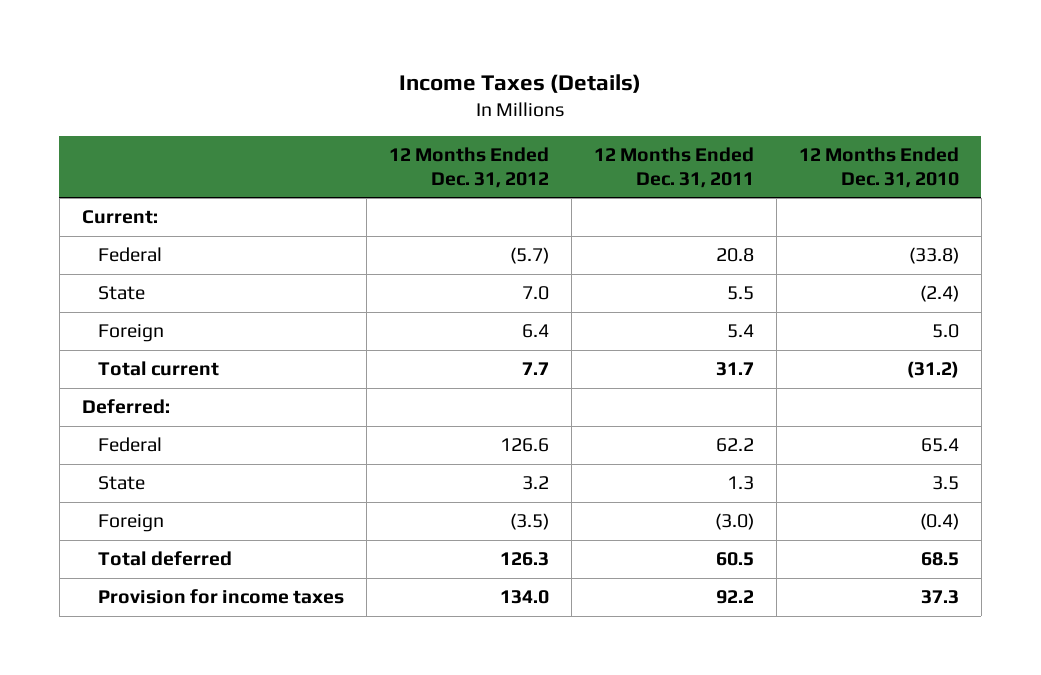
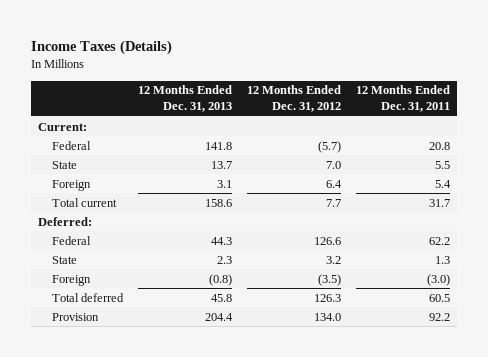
[798,147,959,188] 12 Months Ended Dec. 31, 2010 -> none
none -> [137,85,232,113] 12 Months Ended Dec. 31, 2013
[97,589,344,605] Provision for income taxes -> [51,312,99,321] Provision

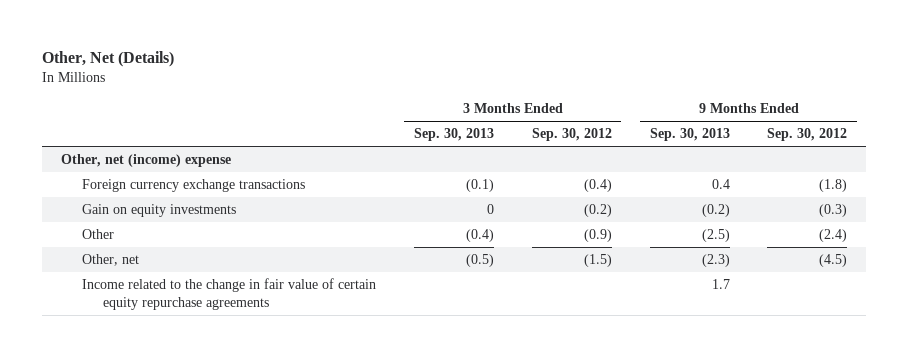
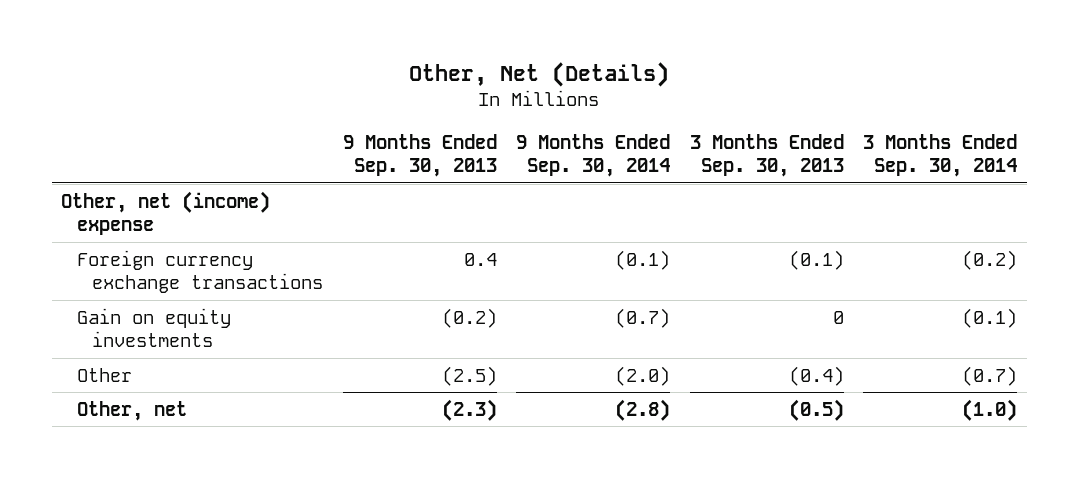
[531,128,612,142] Sep. 30, 2012 -> none
[767,128,848,142] Sep. 30, 2012 -> none
none -> [516,133,671,178] 9 Months Ended Sep. 30, 2014
none -> [863,133,1018,178] 3 Months Ended Sep. 30, 2014
[81,278,376,310] Income related to the change in fair value of certain equity repurchase agreements -> none

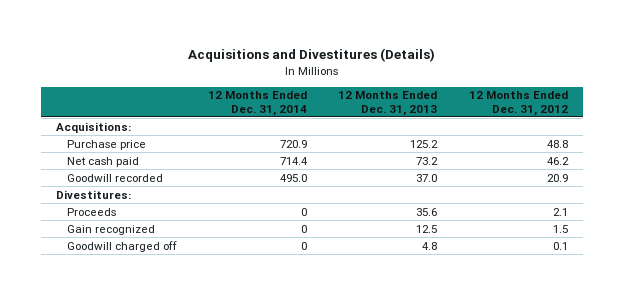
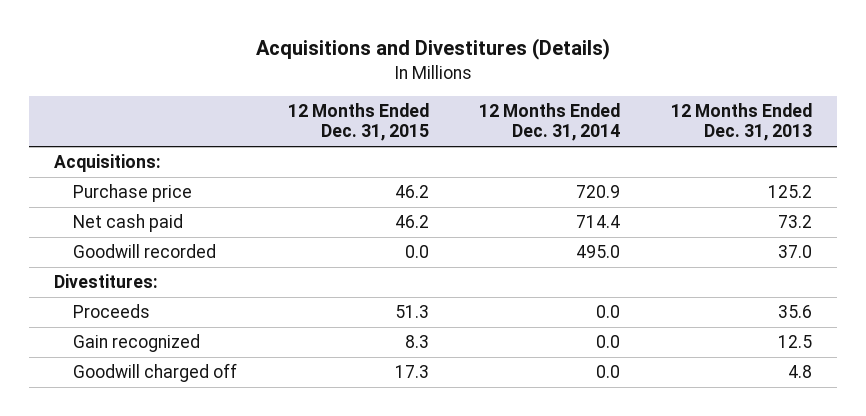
[468,91,568,116] 12 Months Ended Dec. 31, 2012 -> none
none -> [287,103,429,142] 12 Months Ended Dec. 31, 2015
[301,207,308,216] 0 -> [596,305,621,319] 0.0
[301,224,308,233] 0 -> [596,335,621,349] 0.0
[301,241,308,250] 0 -> [596,365,621,379] 0.0

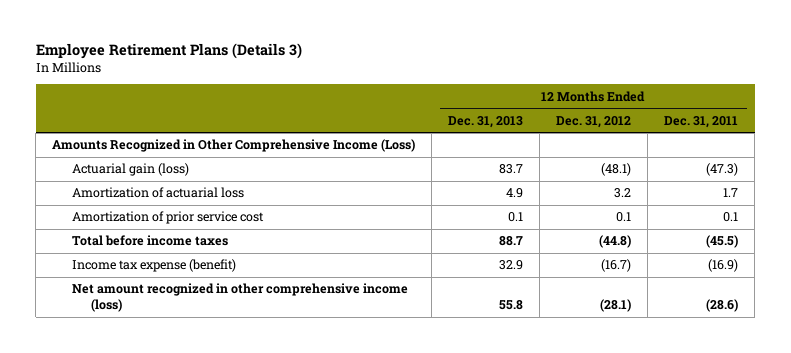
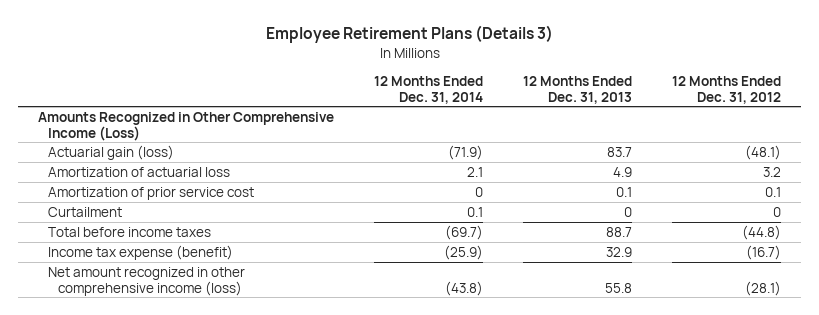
[664,115,739,128] Dec. 31, 2011 -> none
none -> [374,75,484,104] 12 Months Ended Dec. 31, 2014
none -> [48,206,123,217] Curtailment

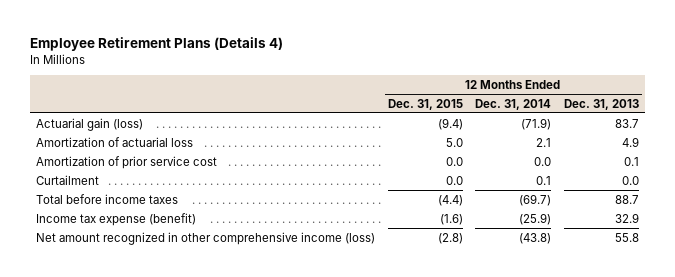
[265,25,553,44] Employee Retirement Plans (Details 3) -> [29,36,283,51] Employee Retirement Plans (Details 4)
[671,75,781,104] 12 Months Ended Dec. 31, 2012 -> none
none -> [387,98,463,110] Dec. 31, 2015
[38,111,335,141] Amounts Recognized in Other Comprehensive Income (Loss) -> none
[475,186,484,197] 0 -> [534,156,552,166] 0.0
[624,206,633,217] 0 -> [621,175,639,185] 0.0

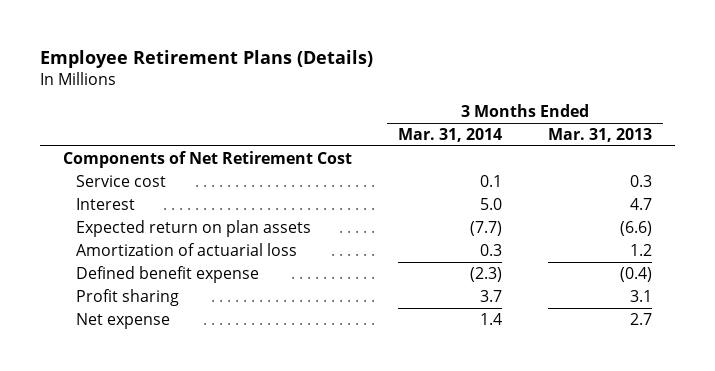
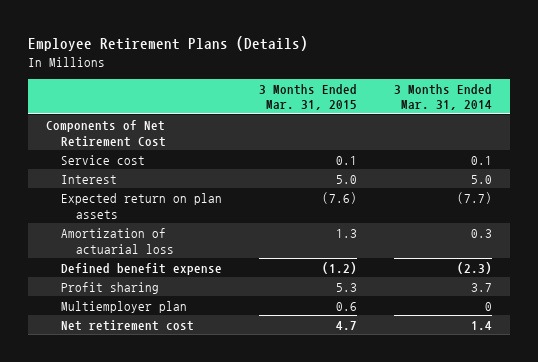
[547,127,652,142] Mar. 31, 2013 -> none
none -> [258,83,357,111] 3 Months Ended Mar. 31, 2015
[75,312,170,329] Net expense -> none
none -> [61,300,188,313] Multiemployer plan
none -> [61,319,195,331] Net retirement cost

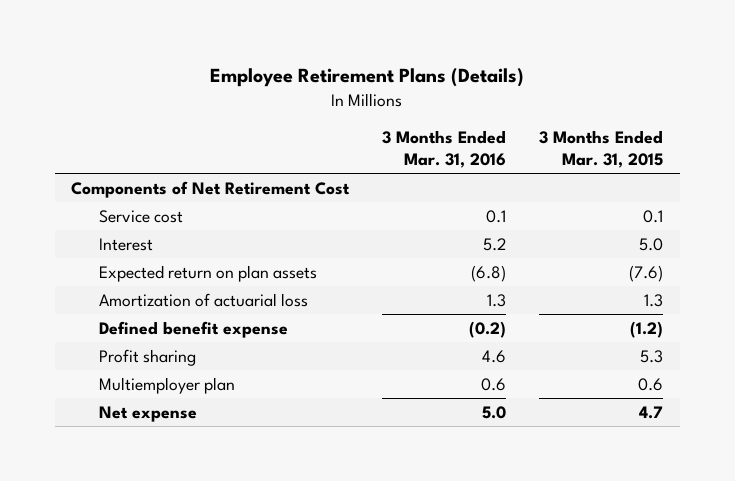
[393,83,492,111] 3 Months Ended Mar. 31, 2014 -> none
none -> [382,130,507,169] 3 Months Ended Mar. 31, 2016
[61,319,195,331] Net retirement cost -> [98,405,197,422] Net expense

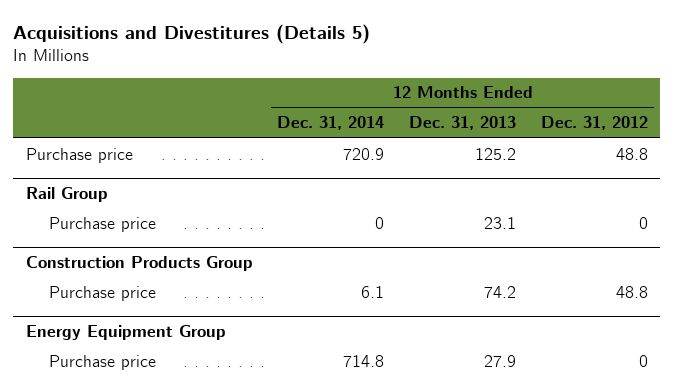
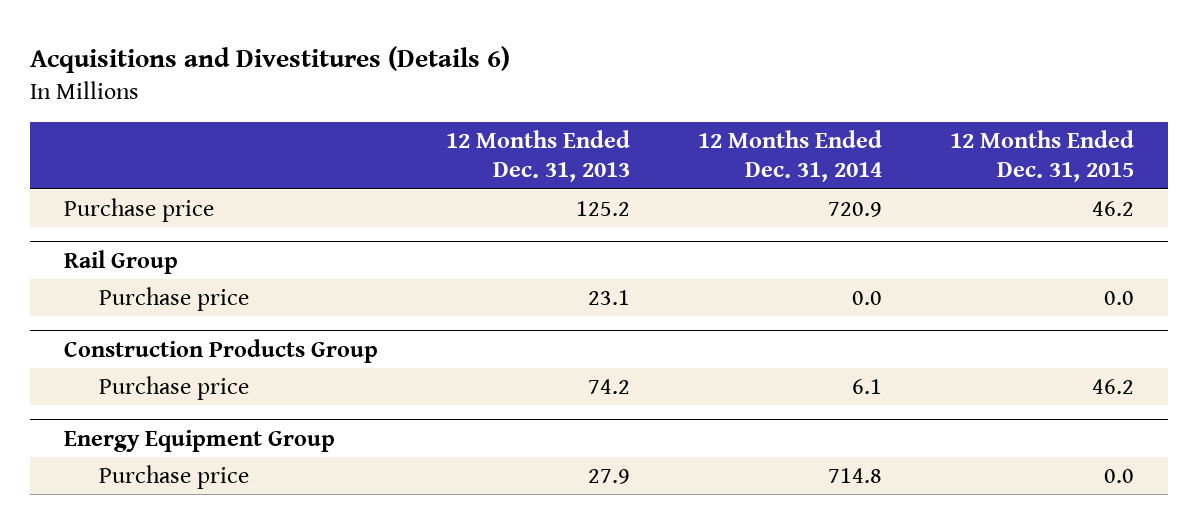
[13,23,371,44] Acquisitions and Divestitures (Details 5) -> [30,45,511,73] Acquisitions and Divestitures (Details 6)
[540,116,648,131] Dec. 31, 2012 -> none
none -> [950,129,1135,183] 12 Months Ended Dec. 31, 2015
[375,216,385,229] 0 -> [852,290,883,305] 0.0

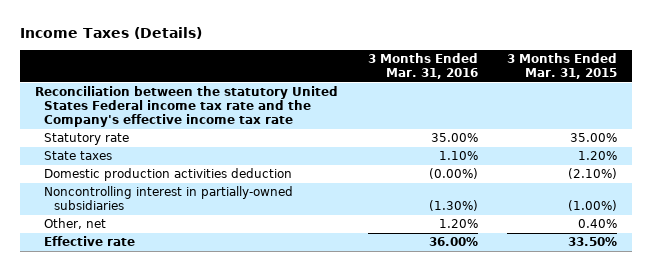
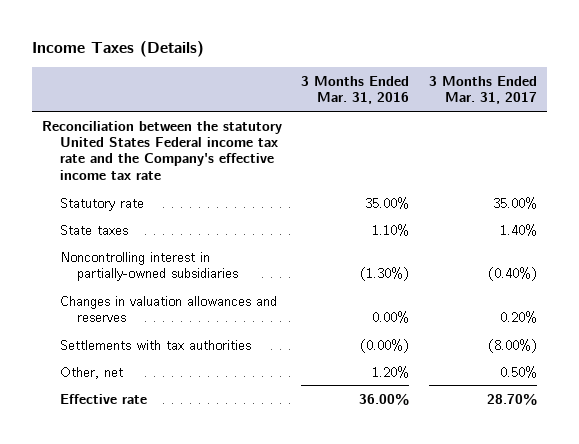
[507,52,618,79] 3 Months Ended Mar. 31, 2015 -> none
none -> [428,75,537,105] 3 Months Ended Mar. 31, 2017
[44,168,293,182] Domestic production activities deduction -> none
none -> [59,295,277,322] Changes in valuation allowances and reserves
none -> [59,339,251,350] Settlements with tax authorities

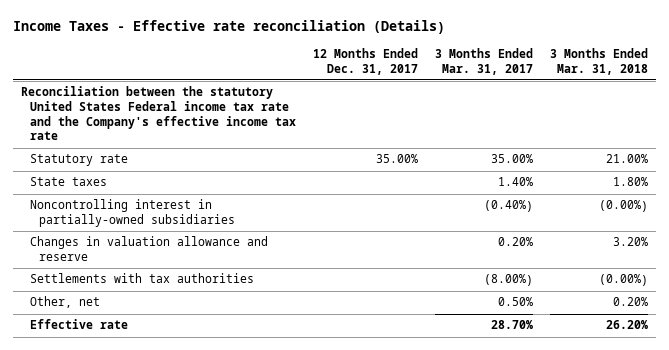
[31,41,204,58] Income Taxes (Details) -> [12,19,445,34] Income Taxes - Effective rate reconciliation (Details)
[301,75,410,105] 3 Months Ended Mar. 31, 2016 -> none
none -> [312,48,418,75] 12 Months Ended Dec. 31, 2017
none -> [549,48,648,75] 3 Months Ended Mar. 31, 2018
[59,295,277,322] Changes in valuation allowances and reserves -> [29,236,268,262] Changes in valuation allowance and reserve

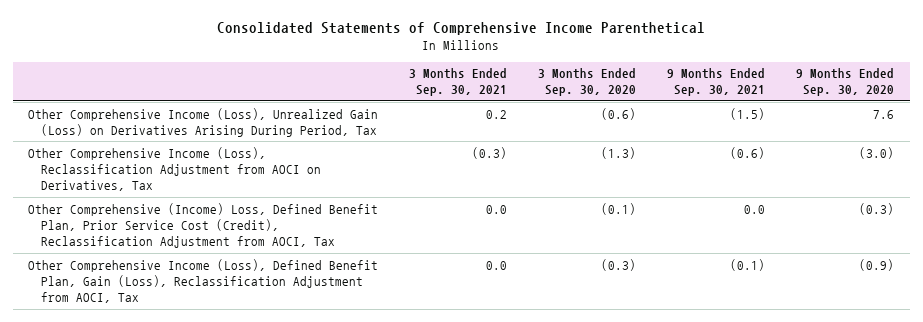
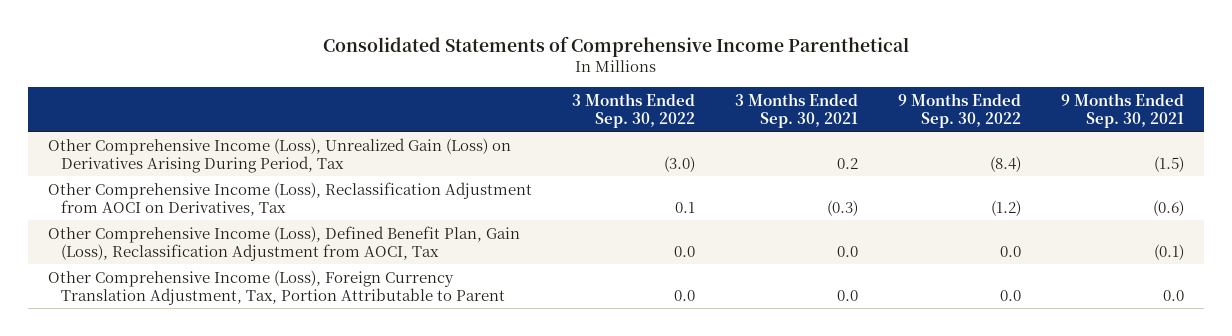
[538,68,637,97] 3 Months Ended Sep. 30, 2020 -> none
[796,68,895,97] 9 Months Ended Sep. 30, 2020 -> none
none -> [572,92,696,128] 3 Months Ended Sep. 30, 2022
none -> [897,92,1021,128] 9 Months Ended Sep. 30, 2022
[28,202,379,249] Other Comprehensive (Income) Loss, Defined Benefit Plan, Prior Service Cost (Credit), Reclassification Adjustment from AOCI, Tax -> none
none -> [48,269,506,305] Other Comprehensive Income (Loss), Foreign Currency Translation Adjustment, Tax, Portion Attributable to Parent

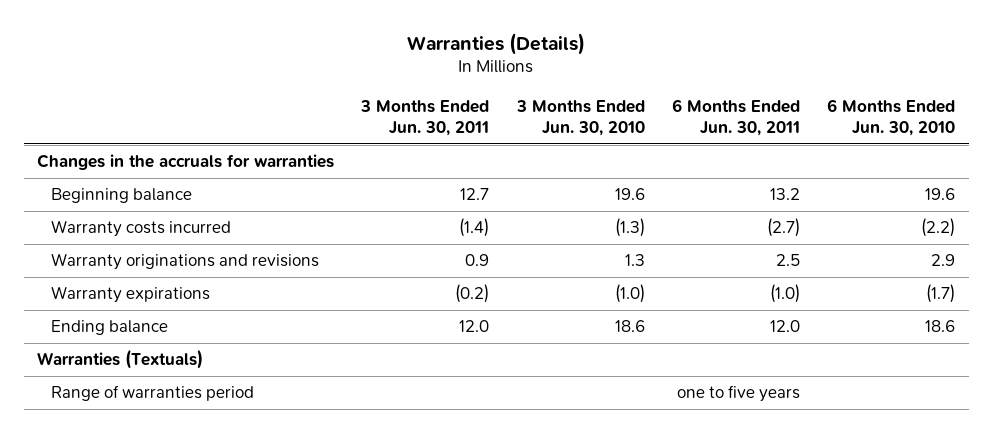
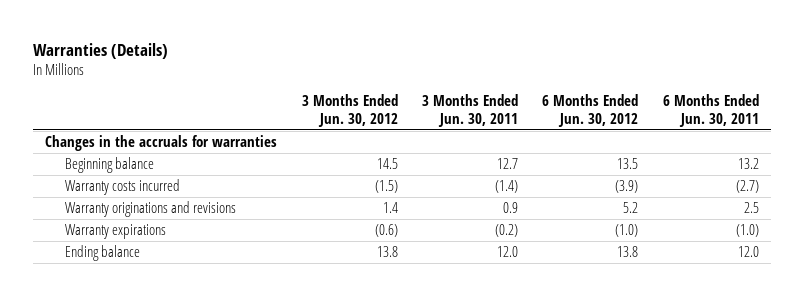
[515,99,645,136] 3 Months Ended Jun. 30, 2010 -> none
[827,98,956,136] 6 Months Ended Jun. 30, 2010 -> none
none -> [301,94,398,127] 3 Months Ended Jun. 30, 2012
none -> [542,94,639,127] 6 Months Ended Jun. 30, 2012
[37,349,204,370] Warranties (Textuals) -> none
[51,385,255,402] Range of warranties period -> none

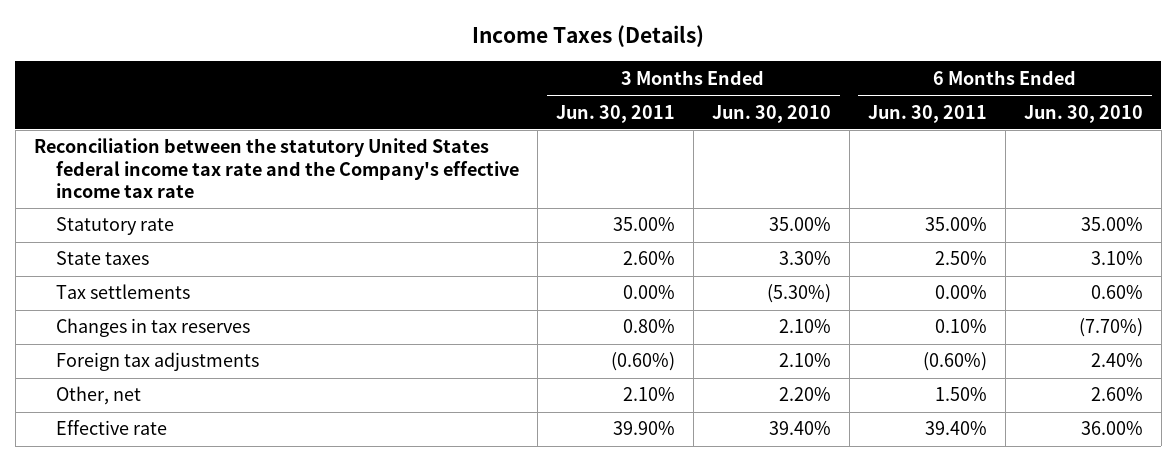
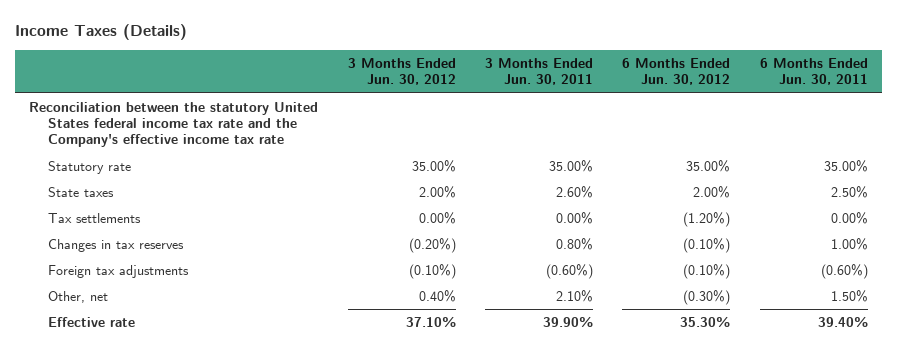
[711,104,831,123] Jun. 30, 2010 -> none
[1023,104,1143,123] Jun. 30, 2010 -> none
none -> [347,58,456,86] 3 Months Ended Jun. 30, 2012
none -> [622,58,731,86] 6 Months Ended Jun. 30, 2012
[934,319,987,334] 0.10% -> [830,237,868,250] 1.00%

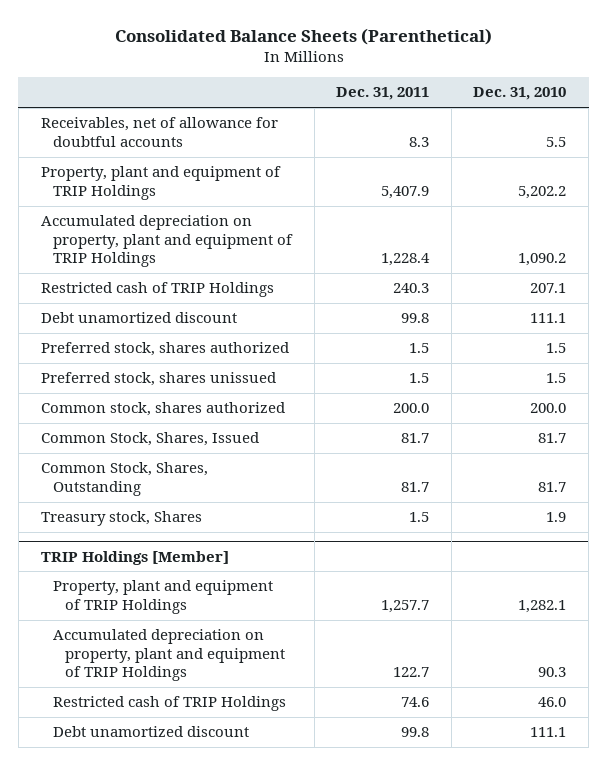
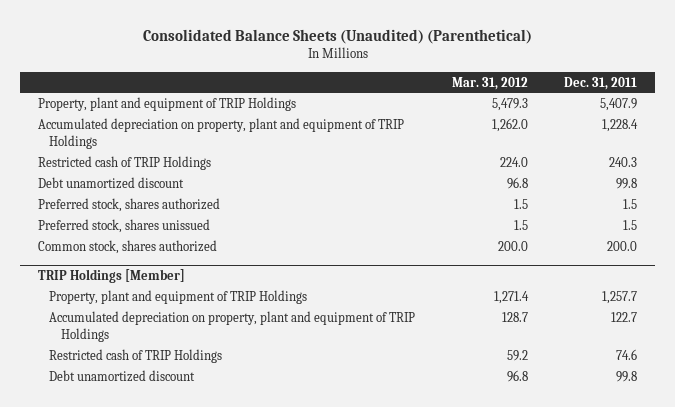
[114,27,492,45] Consolidated Balance Sheets (Parenthetical) -> [142,28,532,44] Consolidated Balance Sheets (Unaudited) (Parenthetical)
[473,87,567,101] Dec. 31, 2010 -> none
none -> [451,76,528,90] Mar. 31, 2012
[40,117,278,147] Receivables, net of allowance for doubtful accounts -> none
[40,432,259,447] Common Stock, Shares, Issued -> none
[40,462,208,496] Common Stock, Shares, Outstanding -> none
[40,511,202,527] Treasury stock, Shares -> none

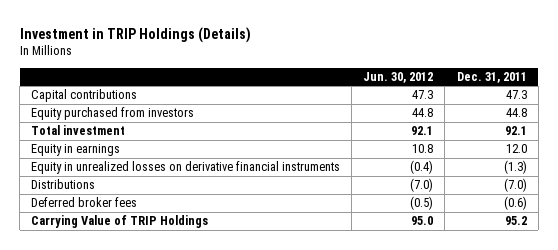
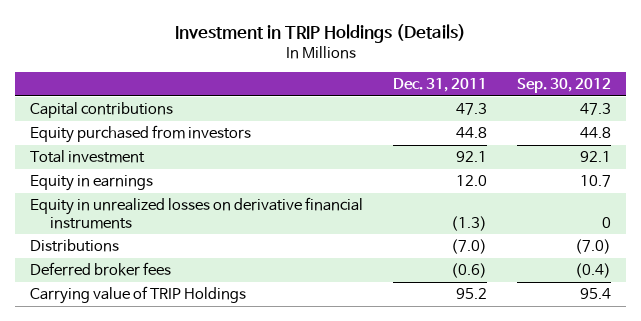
[363,71,434,83] Jun. 30, 2012 -> none
none -> [517,78,612,94] Sep. 30, 2012
[31,215,209,229] Carrying Value of TRIP Holdings -> [30,286,247,305] Carrying value of TRIP Holdings

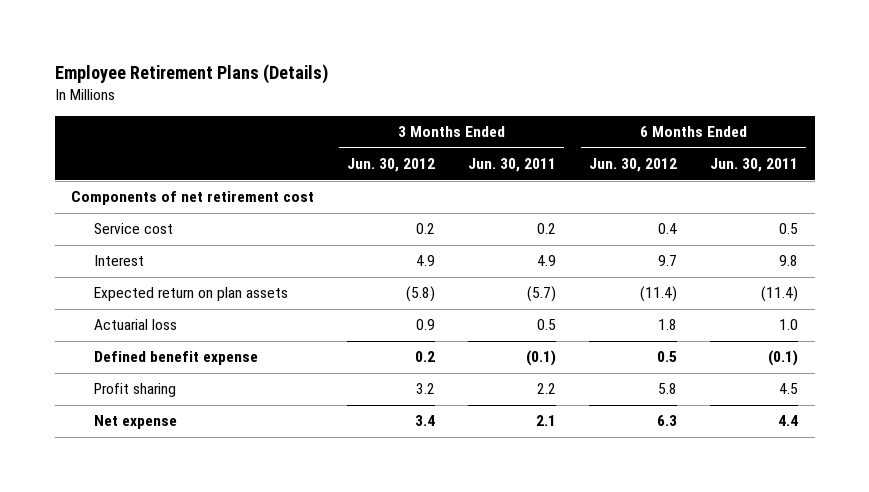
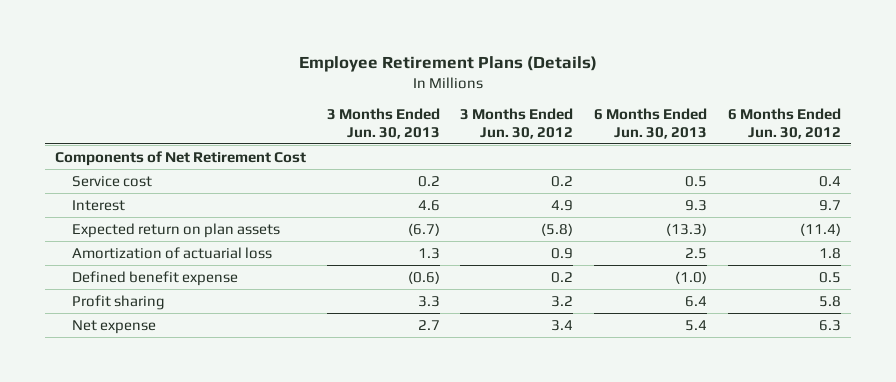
[468,158,557,173] Jun. 30, 2011 -> none
[710,158,799,173] Jun. 30, 2011 -> none
none -> [326,108,440,139] 3 Months Ended Jun. 30, 2013
none -> [593,108,707,139] 6 Months Ended Jun. 30, 2013
[71,191,315,206] Components of net retirement cost -> [55,150,307,166] Components of Net Retirement Cost
[93,319,177,331] Actuarial loss -> [72,246,273,259] Amortization of actuarial loss

